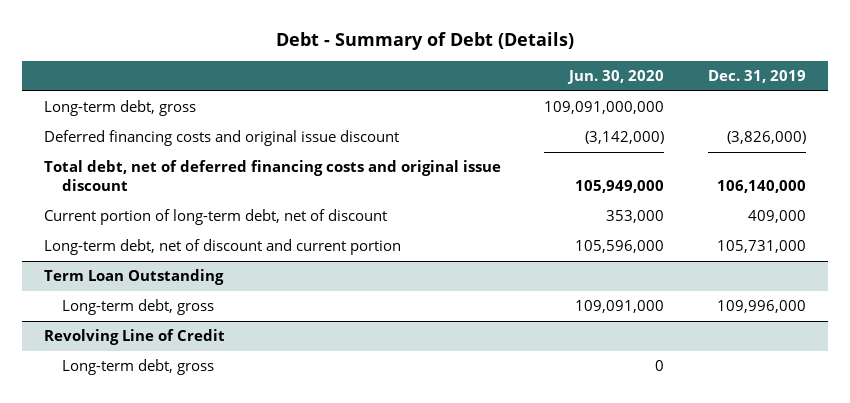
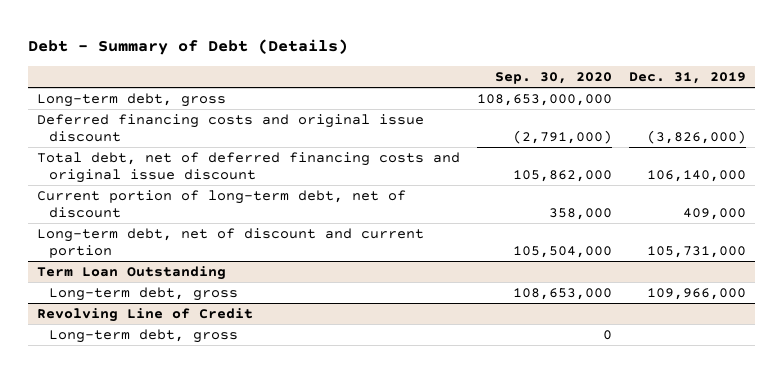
[567,70,665,85] Jun. 30, 2020 -> none
none -> [495,71,613,84] Sep. 30, 2020
[716,300,806,314] 109,996,000 -> [647,287,747,300] 109,966,000

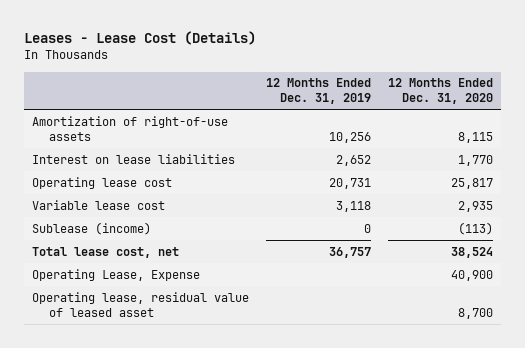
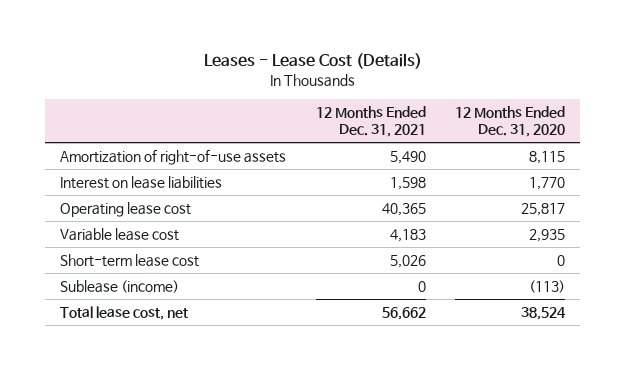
[266,78,372,105] 12 Months Ended Dec. 31, 2019 -> none
none -> [315,105,426,138] 12 Months Ended Dec. 31, 2021
none -> [60,253,200,267] Short-term lease cost
[32,268,201,281] Operating Lease, Expense -> none
[32,291,250,317] Operating lease, residual value of leased asset -> none

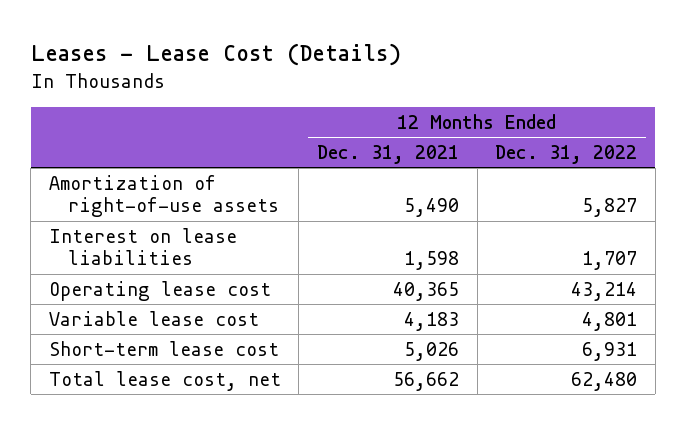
[455,105,566,138] 12 Months Ended Dec. 31, 2020 -> none
none -> [495,144,638,164] Dec. 31, 2022
[60,279,180,293] Sublease (income) -> none

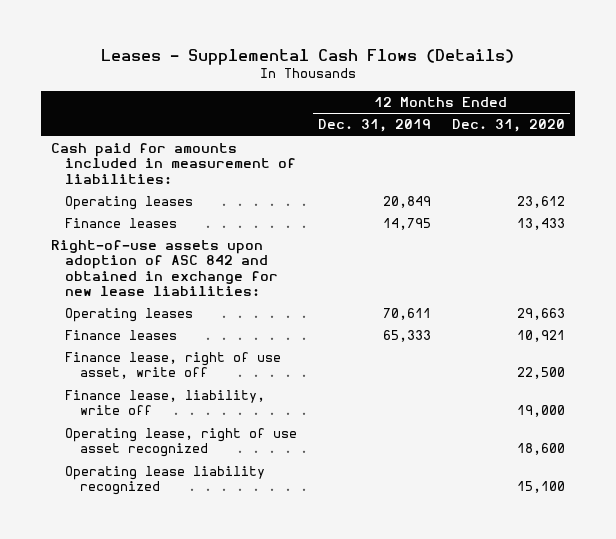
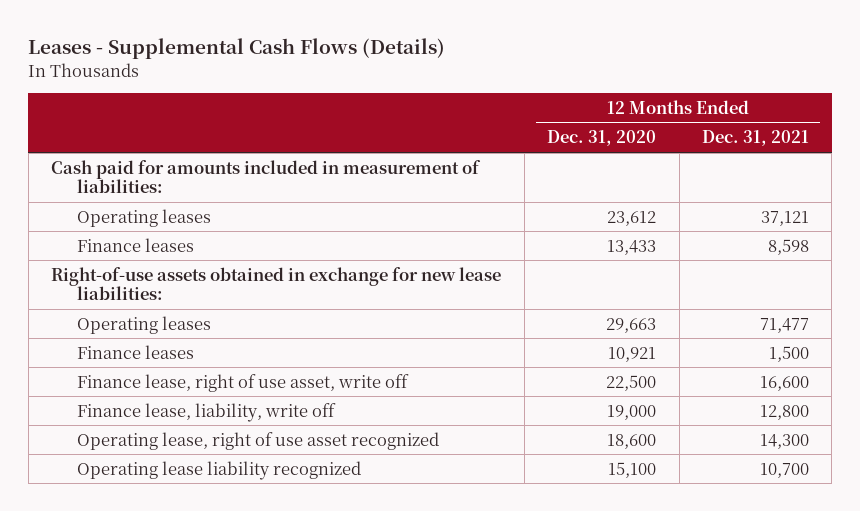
[318,119,432,133] Dec. 31, 2019 -> none
none -> [702,130,810,147] Dec. 31, 2021
[51,239,279,297] Right-of-use assets upon adoption of ASC 842 and obtained in exchange for new lease liabilities: -> [51,266,502,301] Right-of-use assets obtained in exchange for new lease liabilities:

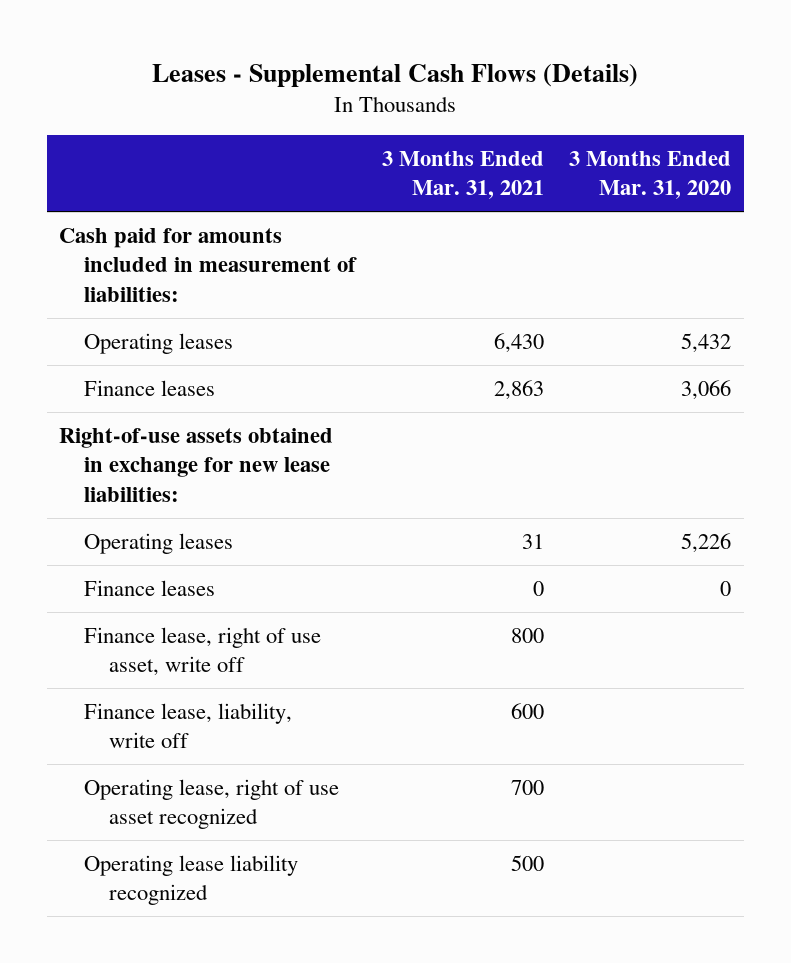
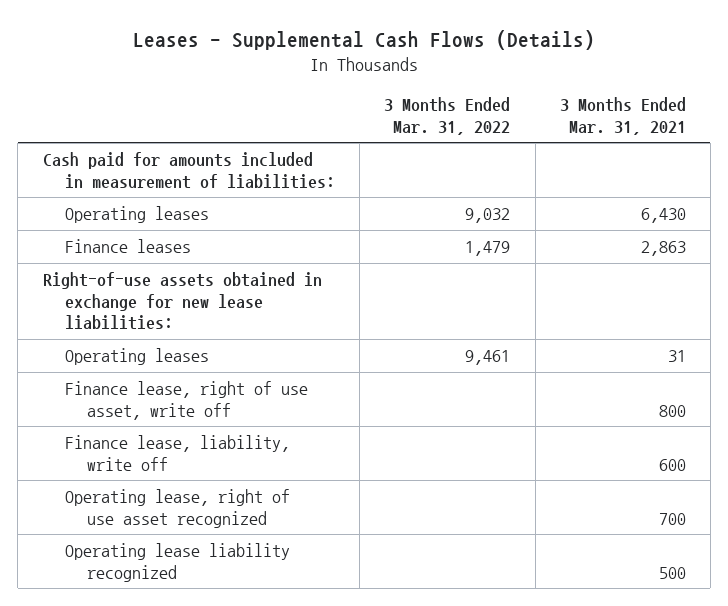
[569,151,732,200] 3 Months Ended Mar. 31, 2020 -> none
none -> [384,97,511,135] 3 Months Ended Mar. 31, 2022
[84,579,216,596] Finance leases -> none

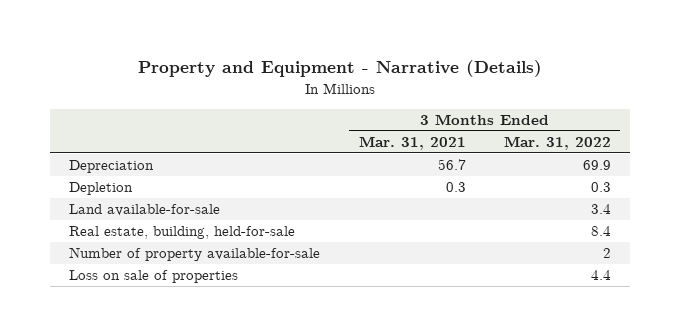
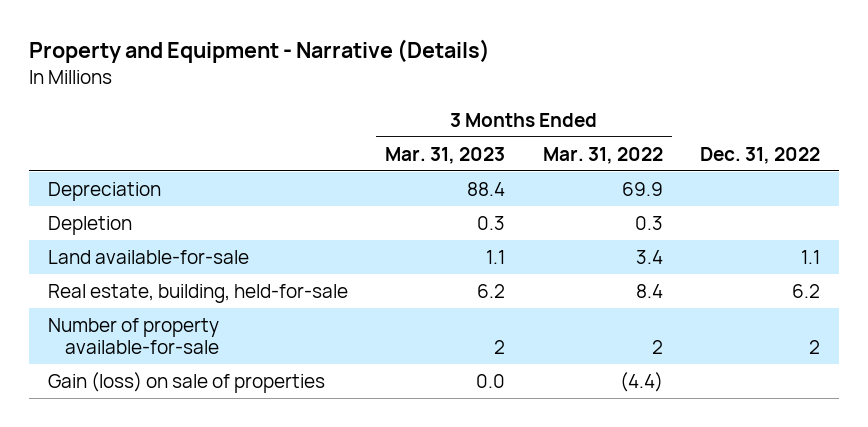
[358,135,466,150] Mar. 31, 2021 -> none
none -> [385,146,506,164] Mar. 31, 2023
none -> [699,146,820,164] Dec. 31, 2022
[69,270,239,284] Loss on sale of properties -> [47,371,325,393] Gain (loss) on sale of properties
[590,270,611,281] 4.4 -> [619,371,663,392] (4.4)

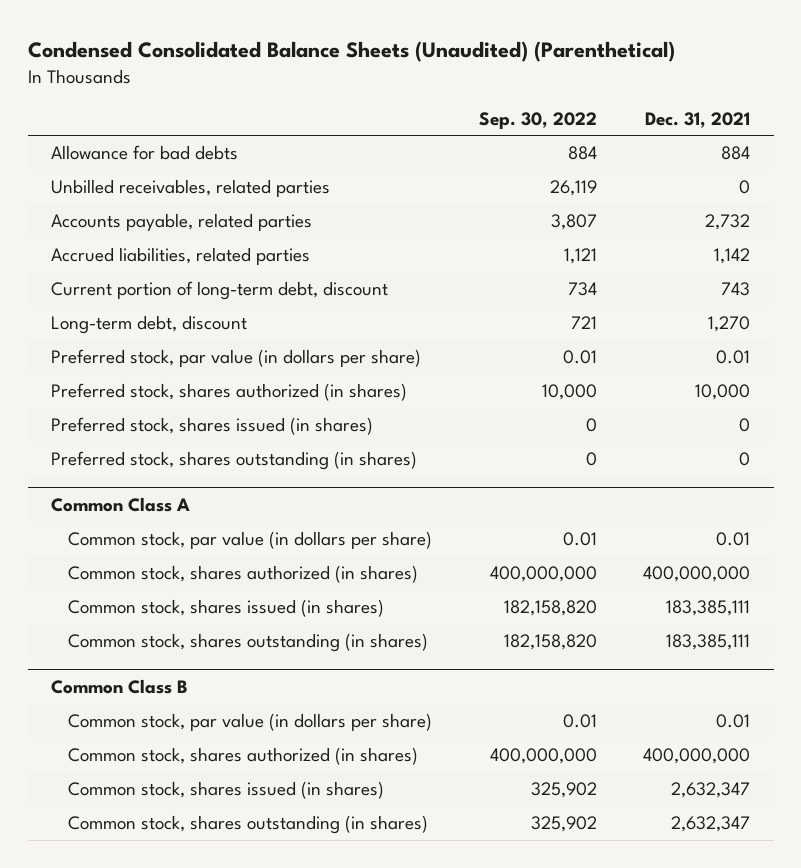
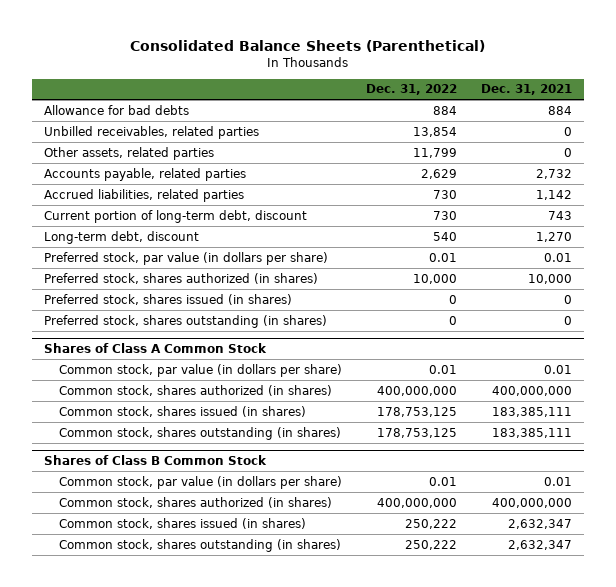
[27,41,675,63] Condensed Consolidated Balance Sheets (Unaudited) (Parenthetical) -> [130,39,486,52] Consolidated Balance Sheets (Parenthetical)
[478,111,597,129] Sep. 30, 2022 -> none
none -> [365,84,457,96] Dec. 31, 2022
none -> [44,146,215,160] Other assets, related parties
[50,497,190,513] Common Class A -> [44,342,268,353] Shares of Class A Common Stock
[50,679,188,695] Common Class B -> [44,454,268,465] Shares of Class B Common Stock

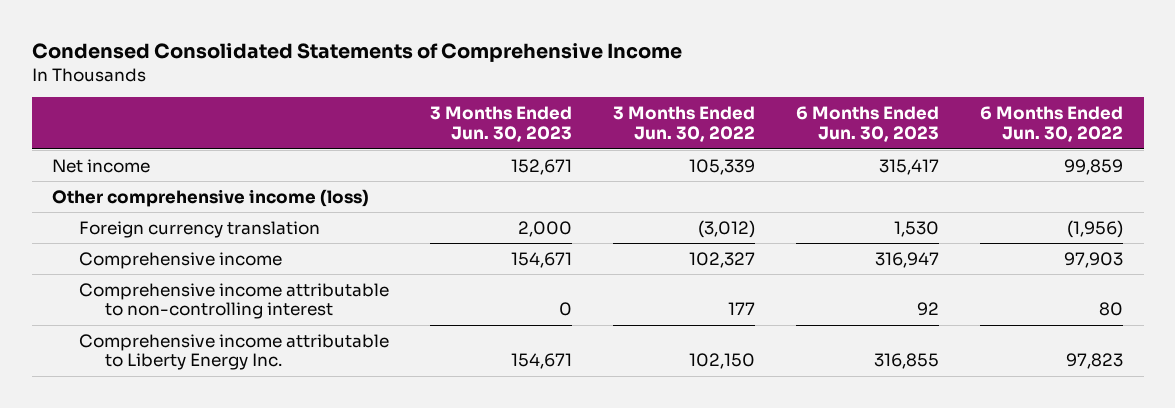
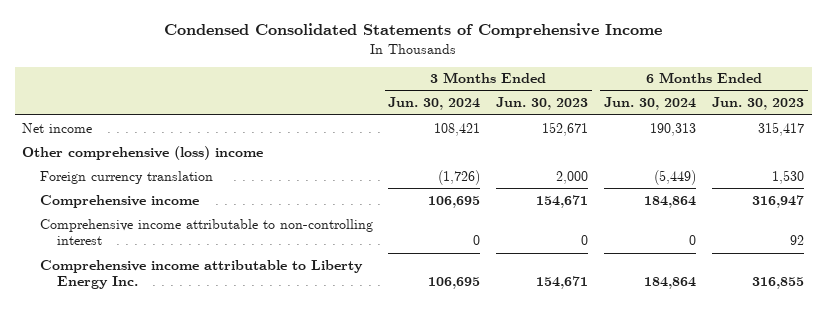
[612,106,755,142] 3 Months Ended Jun. 30, 2022 -> none
[980,106,1124,142] 6 Months Ended Jun. 30, 2022 -> none
none -> [388,97,481,111] Jun. 30, 2024
none -> [604,97,697,111] Jun. 30, 2024
[52,188,370,207] Other comprehensive income (loss) -> [22,145,264,160] Other comprehensive (loss) income

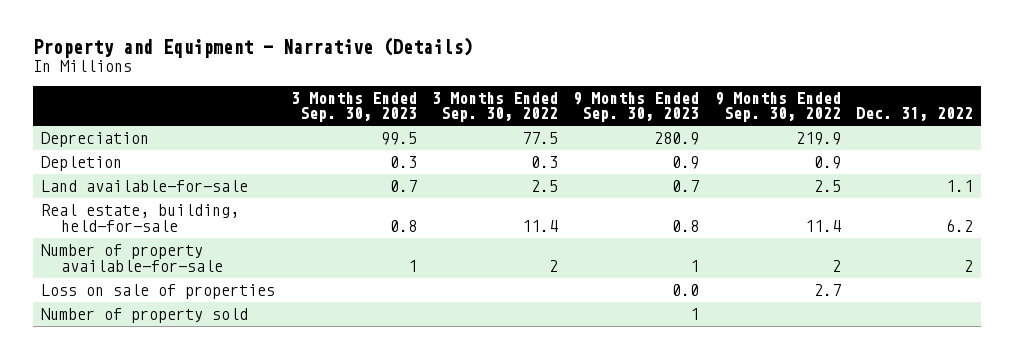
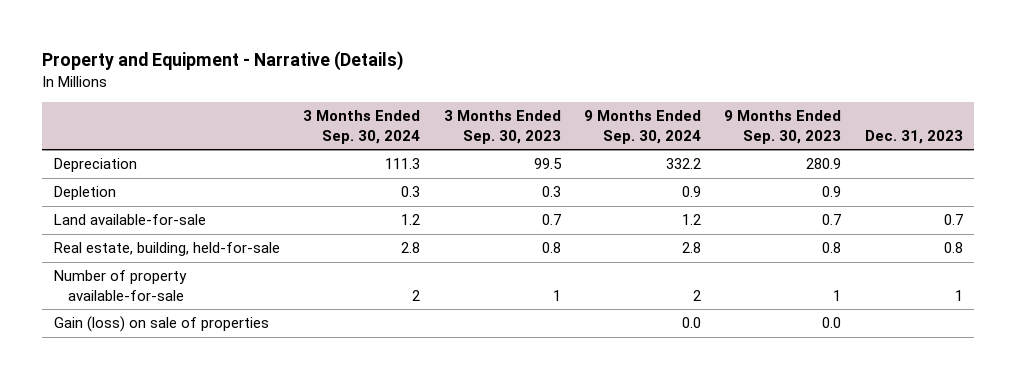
[431,91,558,123] 3 Months Ended Sep. 30, 2022 -> none
[714,91,841,123] 9 Months Ended Sep. 30, 2022 -> none
[856,107,974,122] Dec. 31, 2022 -> none
none -> [303,110,421,144] 3 Months Ended Sep. 30, 2024
none -> [584,110,702,144] 9 Months Ended Sep. 30, 2024
none -> [864,129,963,144] Dec. 31, 2023
[41,308,249,324] Number of property sold -> none
[41,284,276,300] Loss on sale of properties -> [54,316,270,333] Gain (loss) on sale of properties

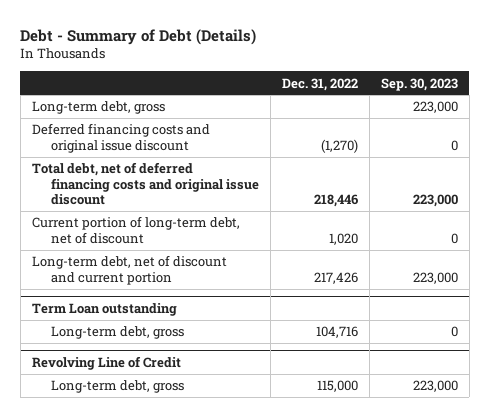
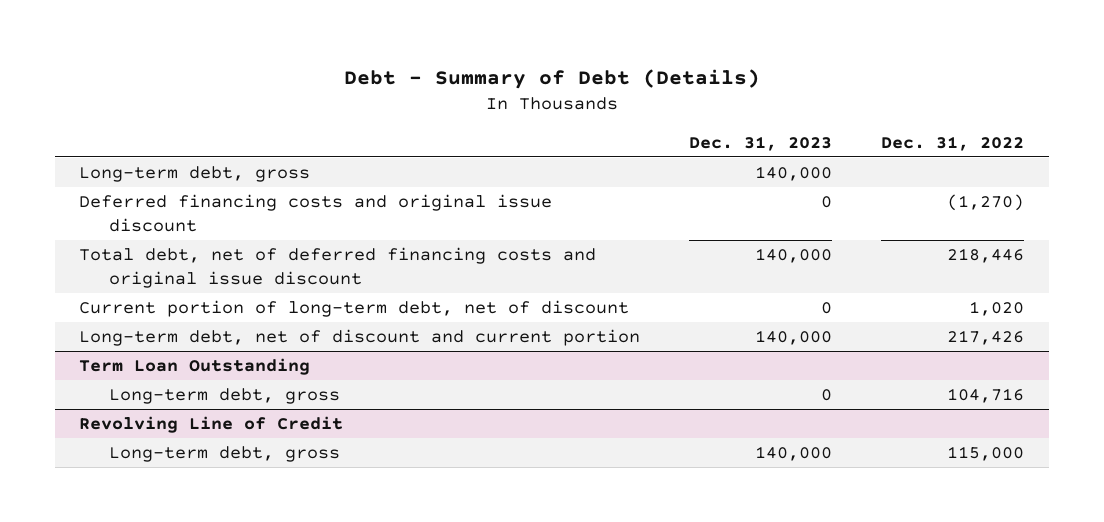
[380,77,458,91] Sep. 30, 2023 -> none
none -> [689,135,833,151] Dec. 31, 2023
[31,303,177,317] Term Loan outstanding -> [79,358,311,376] Term Loan Outstanding

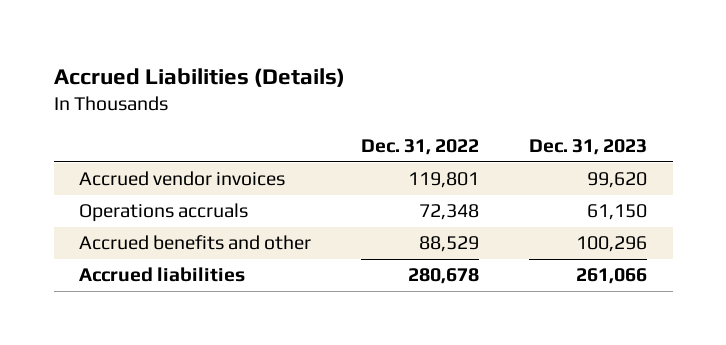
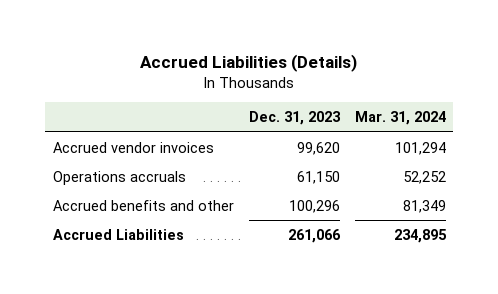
[361,139,480,156] Dec. 31, 2022 -> none
none -> [354,111,446,126] Mar. 31, 2024
[78,267,245,283] Accrued liabilities -> [52,228,184,240] Accrued Liabilities

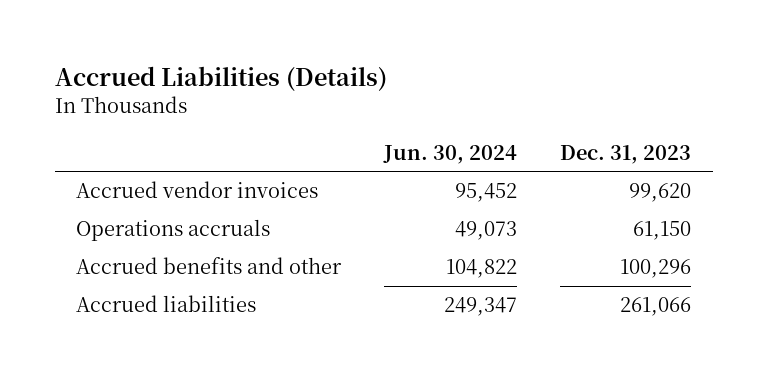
[354,111,446,126] Mar. 31, 2024 -> none
none -> [383,144,518,164] Jun. 30, 2024
[52,228,184,240] Accrued Liabilities -> [76,295,257,313] Accrued liabilities

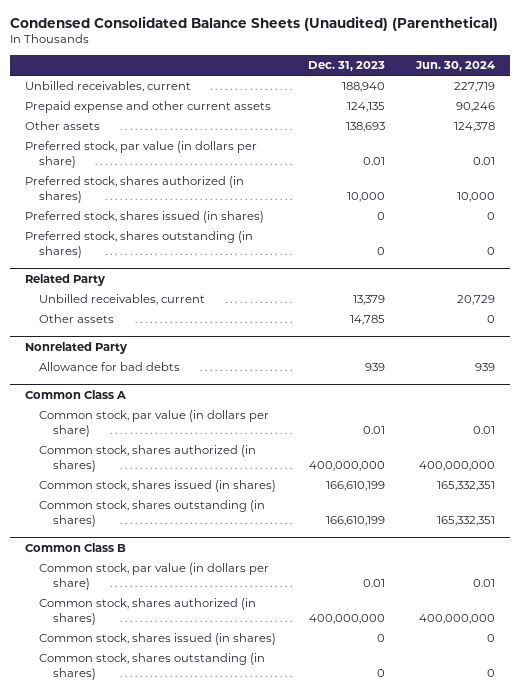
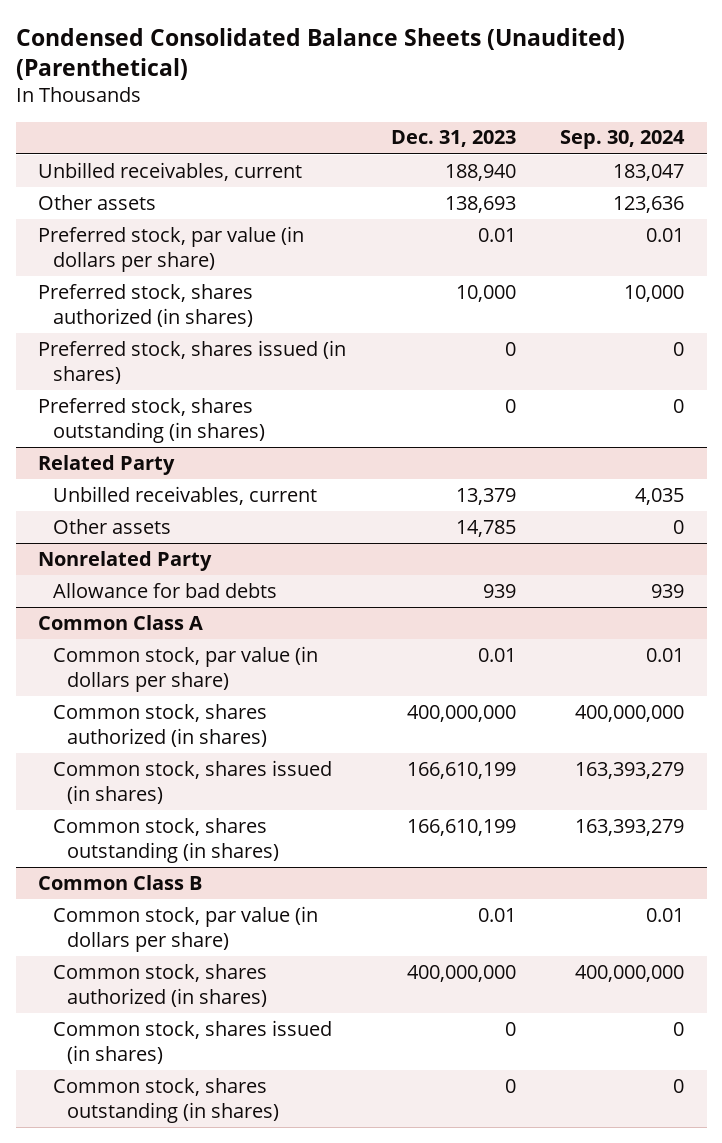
[414,61,495,72] Jun. 30, 2024 -> none
none -> [560,130,686,150] Sep. 30, 2024
[25,101,272,114] Prepaid expense and other current assets -> none

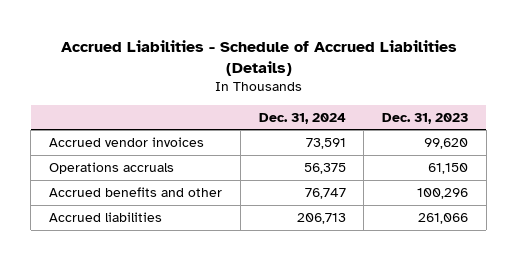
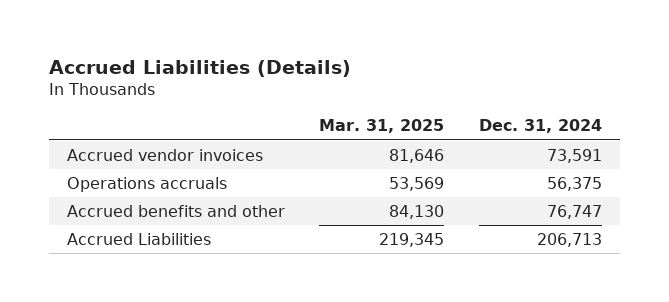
[60,39,457,76] Accrued Liabilities - Schedule of Accrued Liabilities (Details) -> [49,59,352,77] Accrued Liabilities (Details)
[381,112,468,124] Dec. 31, 2023 -> none
none -> [319,119,445,134] Mar. 31, 2025
[49,212,163,223] Accrued liabilities -> [66,232,211,245] Accrued Liabilities

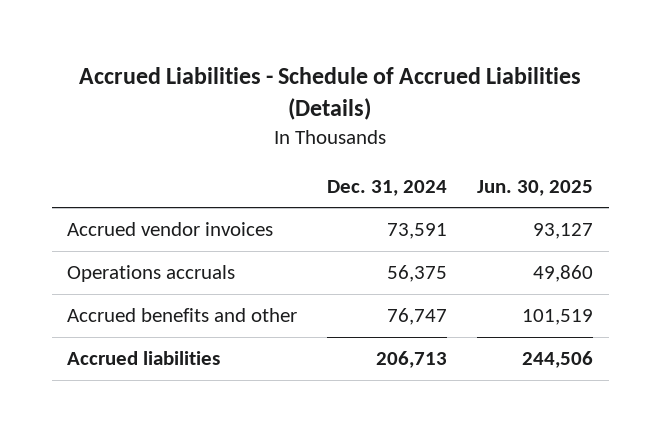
[49,59,352,77] Accrued Liabilities (Details) -> [79,66,582,120] Accrued Liabilities - Schedule of Accrued Liabilities (Details)
[319,119,445,134] Mar. 31, 2025 -> none
none -> [477,179,594,196] Jun. 30, 2025
[66,232,211,245] Accrued Liabilities -> [66,351,220,366] Accrued liabilities

